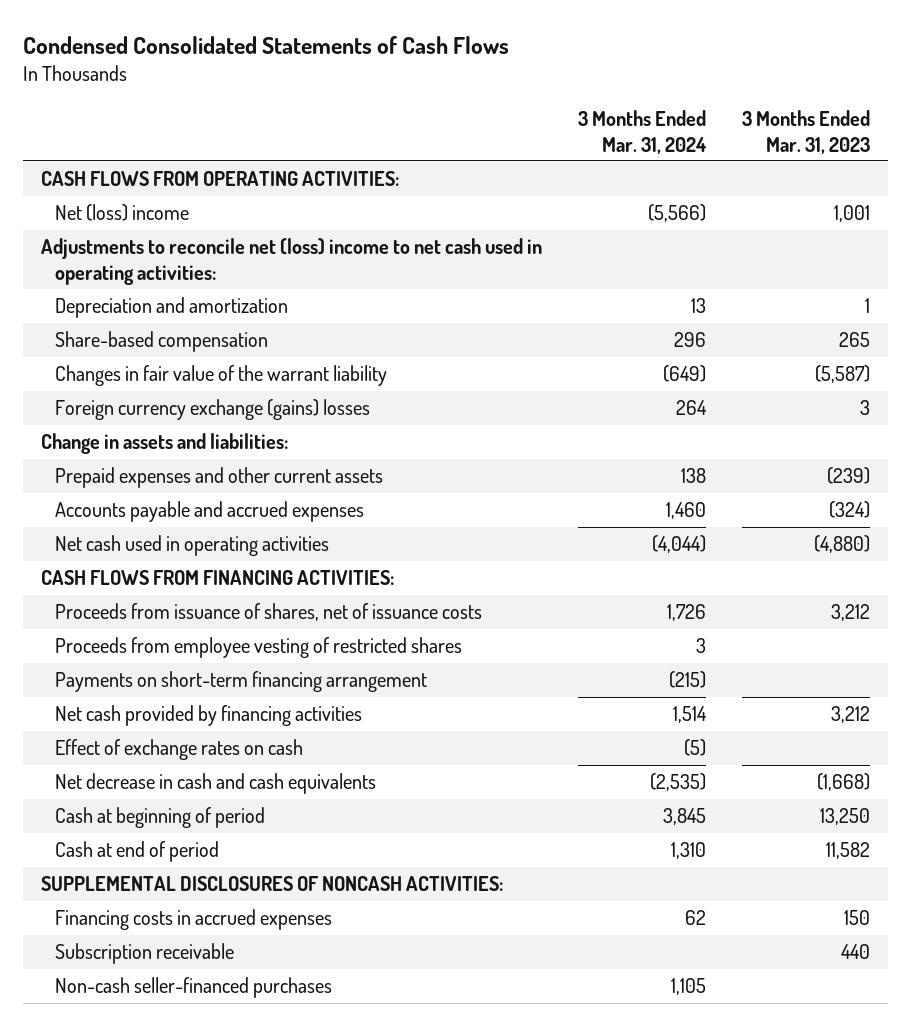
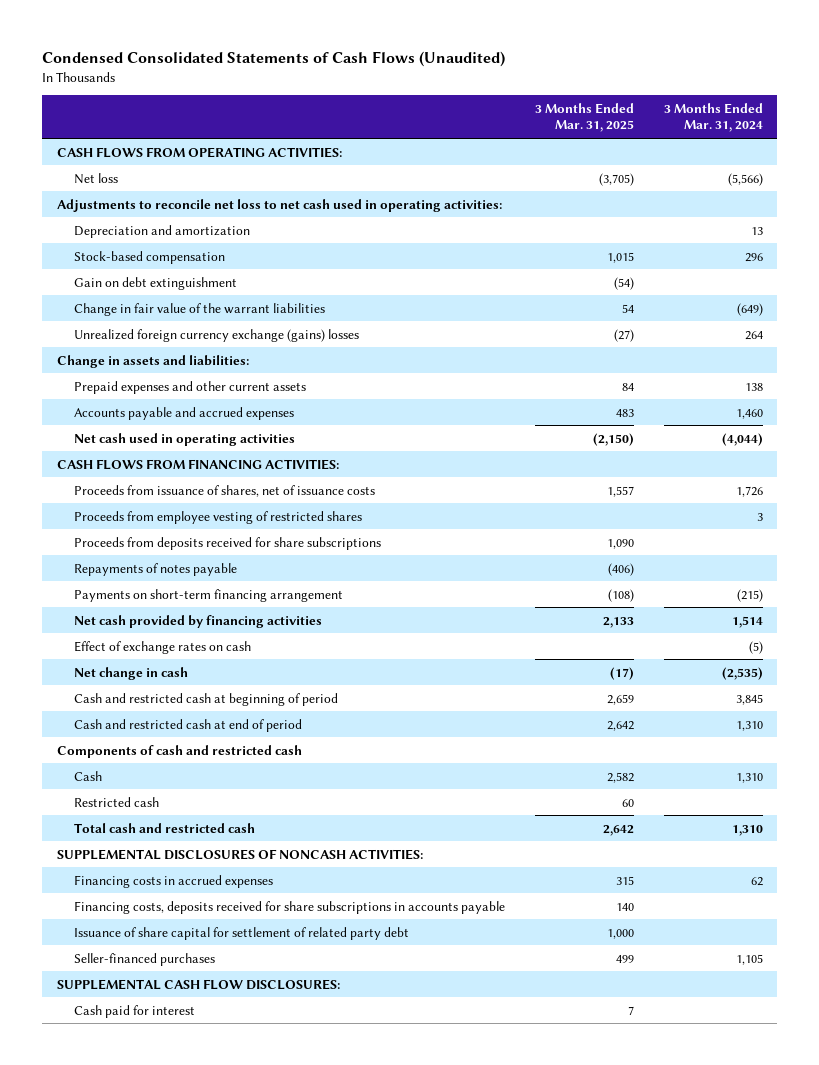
[22,36,509,55] Condensed Consolidated Statements of Cash Flows -> [41,50,505,67] Condensed Consolidated Statements of Cash Flows (Unaudited)
[741,109,870,154] 3 Months Ended Mar. 31, 2023 -> none
none -> [534,102,634,133] 3 Months Ended Mar. 31, 2025
[55,204,190,222] Net (loss) income -> [73,172,118,184] Net loss
[40,238,542,285] Adjustments to reconcile net (loss) income to net cash used in operating activities: -> [56,198,502,212] Adjustments to reconcile net loss to net cash used in operating activities:
[55,331,269,353] Share-based compensation -> [73,250,225,264] Stock-based compensation
none -> [73,276,237,290] Gain on debt extinguishment
[55,365,388,387] Changes in fair value of the warrant liability -> [73,302,325,316] Change in fair value of the warrant liabilities
[55,399,371,421] Foreign currency exchange (gains) losses -> [73,328,359,342] Unrealized foreign currency exchange (gains) losses
none -> [73,536,381,550] Proceeds from deposits received for share subscriptions
none -> [73,562,237,576] Repayments of notes payable
[55,773,377,795] Net decrease in cash and cash equivalents -> [73,666,188,680] Net change in cash
[55,807,266,829] Cash at beginning of period -> [73,692,338,706] Cash and restricted cash at beginning of period
[55,841,220,863] Cash at end of period -> [73,718,302,732] Cash and restricted cash at end of period
none -> [56,744,302,758] Components of cash and restricted cash
none -> [73,770,102,781] Cash
none -> [73,796,159,807] Restricted cash
none -> [73,822,255,833] Total cash and restricted cash
[55,943,235,965] Subscription receivable -> none
none -> [73,900,505,914] Financing costs, deposits received for share subscriptions in accounts payable
none -> [73,926,409,940] Issuance of share capital for settlement of related party debt
[55,977,333,999] Non-cash seller-financed purchases -> [73,952,215,966] Seller-financed purchases
none -> [56,978,340,990] SUPPLEMENTAL CASH FLOW DISCLOSURES:
none -> [73,1004,195,1018] Cash paid for interest

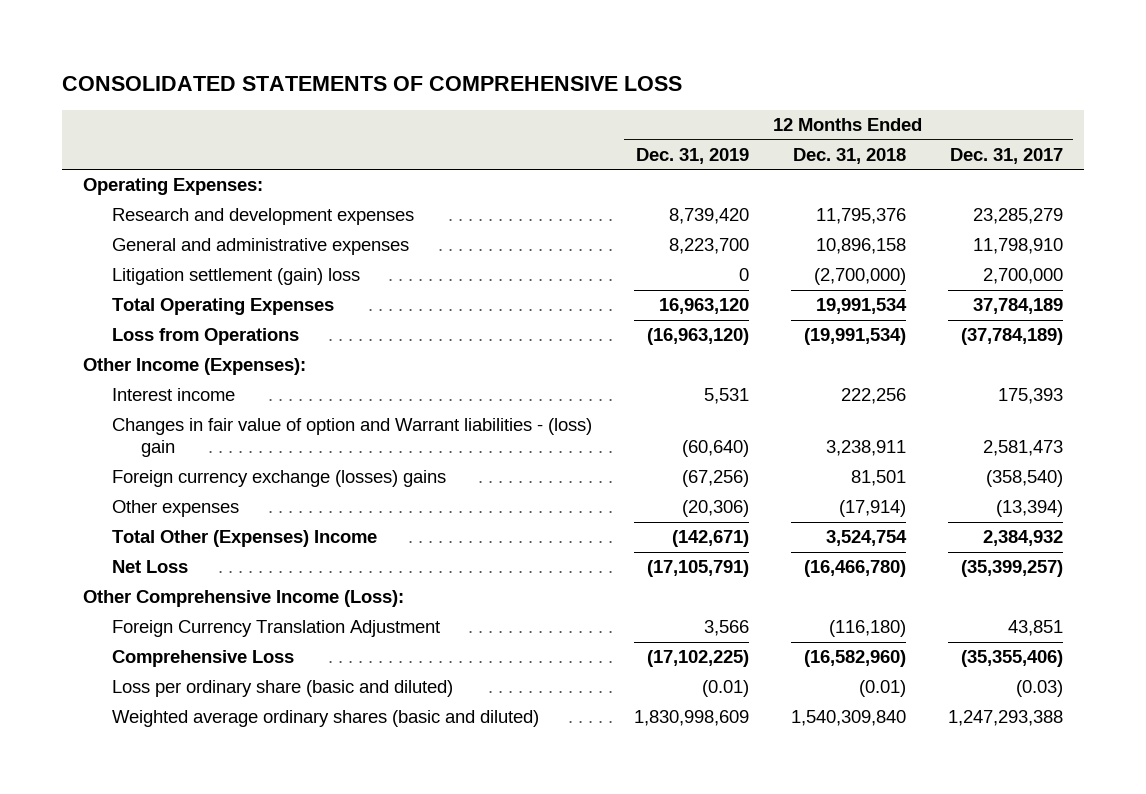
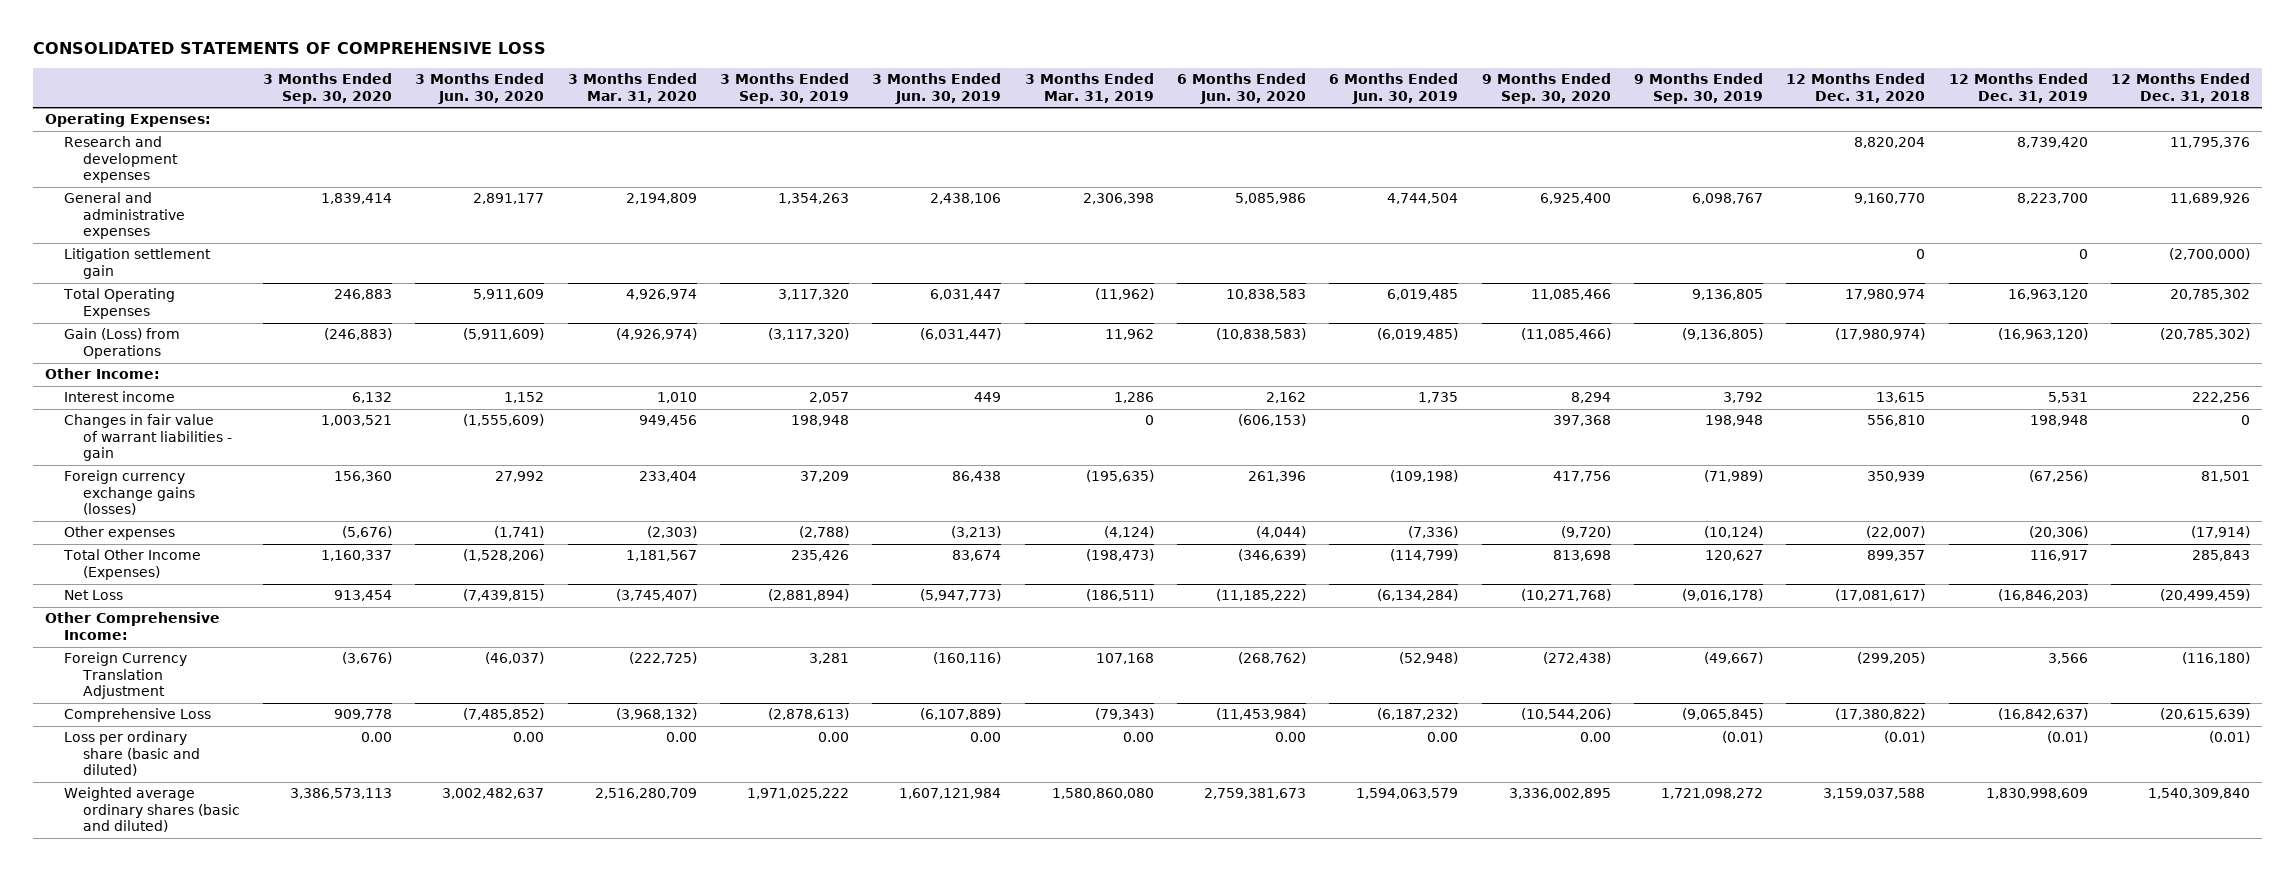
[949,147,1063,164] Dec. 31, 2017 -> none
none -> [262,73,392,104] 3 Months Ended Sep. 30, 2020
none -> [415,73,545,104] 3 Months Ended Jun. 30, 2020
none -> [567,73,697,103] 3 Months Ended Mar. 31, 2020
none -> [719,73,849,104] 3 Months Ended Sep. 30, 2019
none -> [872,73,1002,104] 3 Months Ended Jun. 30, 2019
none -> [1024,73,1154,103] 3 Months Ended Mar. 31, 2019
none -> [1177,73,1307,104] 6 Months Ended Jun. 30, 2020
none -> [1329,73,1459,104] 6 Months Ended Jun. 30, 2019
none -> [1481,73,1611,104] 9 Months Ended Sep. 30, 2020
none -> [1634,73,1764,104] 9 Months Ended Sep. 30, 2019
none -> [1786,73,1926,103] 12 Months Ended Dec. 31, 2020
[815,238,906,255] 10,896,158 -> [2170,193,2251,205] 11,689,926
[112,268,361,286] Litigation settlement (gain) loss -> [63,248,211,279] Litigation settlement gain
[815,298,907,315] 19,991,534 -> [2170,289,2251,301] 20,785,302
[112,328,300,346] Loss from Operations -> [63,328,180,359] Gain (Loss) from Operations
[803,328,906,346] (19,991,534) -> [2160,328,2251,341] (20,785,302)
[83,358,307,376] Other Income (Expenses): -> [44,368,160,380] Other Income:
[112,418,593,458] Changes in fair value of option and Warrant liabilities - (loss) gain -> [63,414,232,462] Changes in fair value of warrant liabilities - gain
[681,440,749,458] (60,640) -> [2029,415,2088,427] 198,948
[825,440,906,457] 3,238,911 -> [2241,415,2251,426] 0
[112,470,447,488] Foreign currency exchange (losses) gains -> [63,470,195,516] Foreign currency exchange gains (losses)
[112,530,378,548] Total Other (Expenses) Income -> [62,549,201,580] Total Other Income (Expenses)
[671,530,749,548] (142,671) -> [2029,550,2088,562] 116,917
[825,530,907,547] 3,524,754 -> [2192,550,2251,562] 285,843
[646,560,749,578] (17,105,791) -> [1997,589,2088,602] (16,846,203)
[803,560,906,578] (16,466,780) -> [2160,589,2251,602] (20,499,459)
[83,590,405,608] Other Comprehensive Income (Loss): -> [44,612,220,640] Other Comprehensive Income:
[646,650,749,668] (17,102,225) -> [1997,708,2088,721] (16,842,637)
[803,650,906,668] (16,582,960) -> [2160,708,2251,721] (20,615,639)

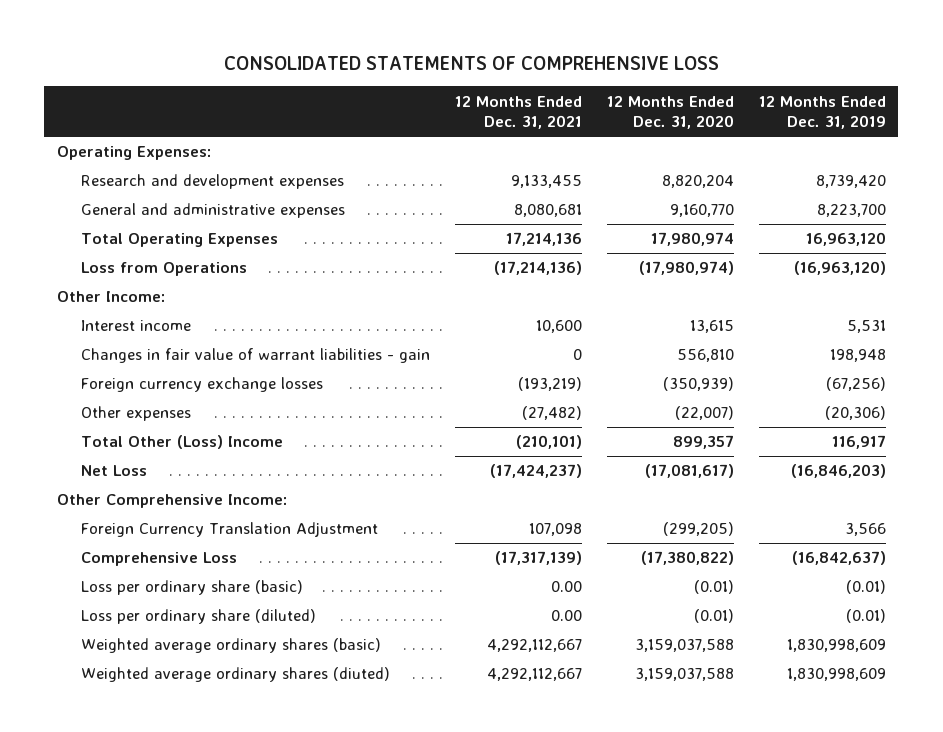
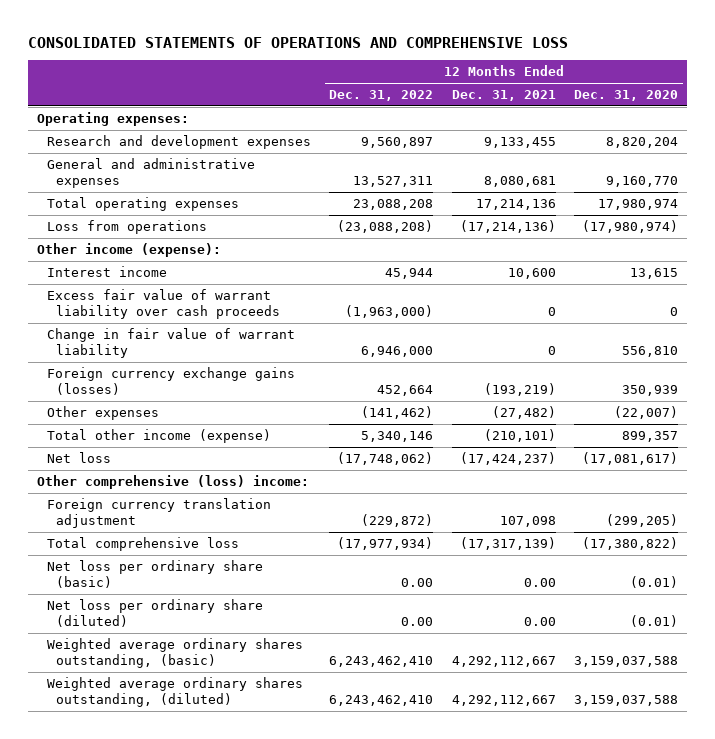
[224,55,720,70] CONSOLIDATED STATEMENTS OF COMPREHENSIVE LOSS -> [28,36,569,48] CONSOLIDATED STATEMENTS OF OPERATIONS AND COMPREHENSIVE LOSS
[758,95,886,130] 12 Months Ended Dec. 31, 2019 -> none
none -> [329,90,434,102] Dec. 31, 2022
[56,146,211,161] Operating Expenses: -> [37,111,190,126] Operating expenses:
[81,233,279,248] Total Operating Expenses -> [46,196,239,211] Total operating expenses
[81,262,248,277] Loss from Operations -> [46,219,207,234] Loss from operations
[56,291,165,303] Other Income: -> [37,242,222,257] Other income (expense):
none -> [46,288,281,320] Excess fair value of warrant liability over cash proceeds
[81,348,431,364] Changes in fair value of warrant liabilities - gain -> [46,327,295,359] Change in fair value of warrant liability
[81,377,324,393] Foreign currency exchange losses -> [46,366,295,396] Foreign currency exchange gains (losses)
[662,377,734,392] (350,939) -> [622,385,679,397] 350,939
[81,435,284,450] Total Other (Loss) Income -> [46,428,271,443] Total other income (expense)
[81,465,148,477] Net Loss -> [46,451,111,463] Net loss
[56,494,287,509] Other Comprehensive Income: -> [37,474,310,489] Other comprehensive (loss) income:
[81,522,379,538] Foreign Currency Translation Adjustment -> [46,497,271,529] Foreign currency translation adjustment
[81,552,238,567] Comprehensive Loss -> [46,536,239,551] Total comprehensive loss
[81,580,304,596] Loss per ordinary share (basic) -> [46,559,263,589] Net loss per ordinary share (basic)
[81,609,317,625] Loss per ordinary share (diluted) -> [46,598,263,628] Net loss per ordinary share (diluted)
[81,638,382,654] Weighted average ordinary shares (basic) -> [46,637,303,669] Weighted average ordinary shares outstanding, (basic)
[81,667,391,683] Weighted average ordinary shares (diuted) -> [46,676,303,708] Weighted average ordinary shares outstanding, (diluted)

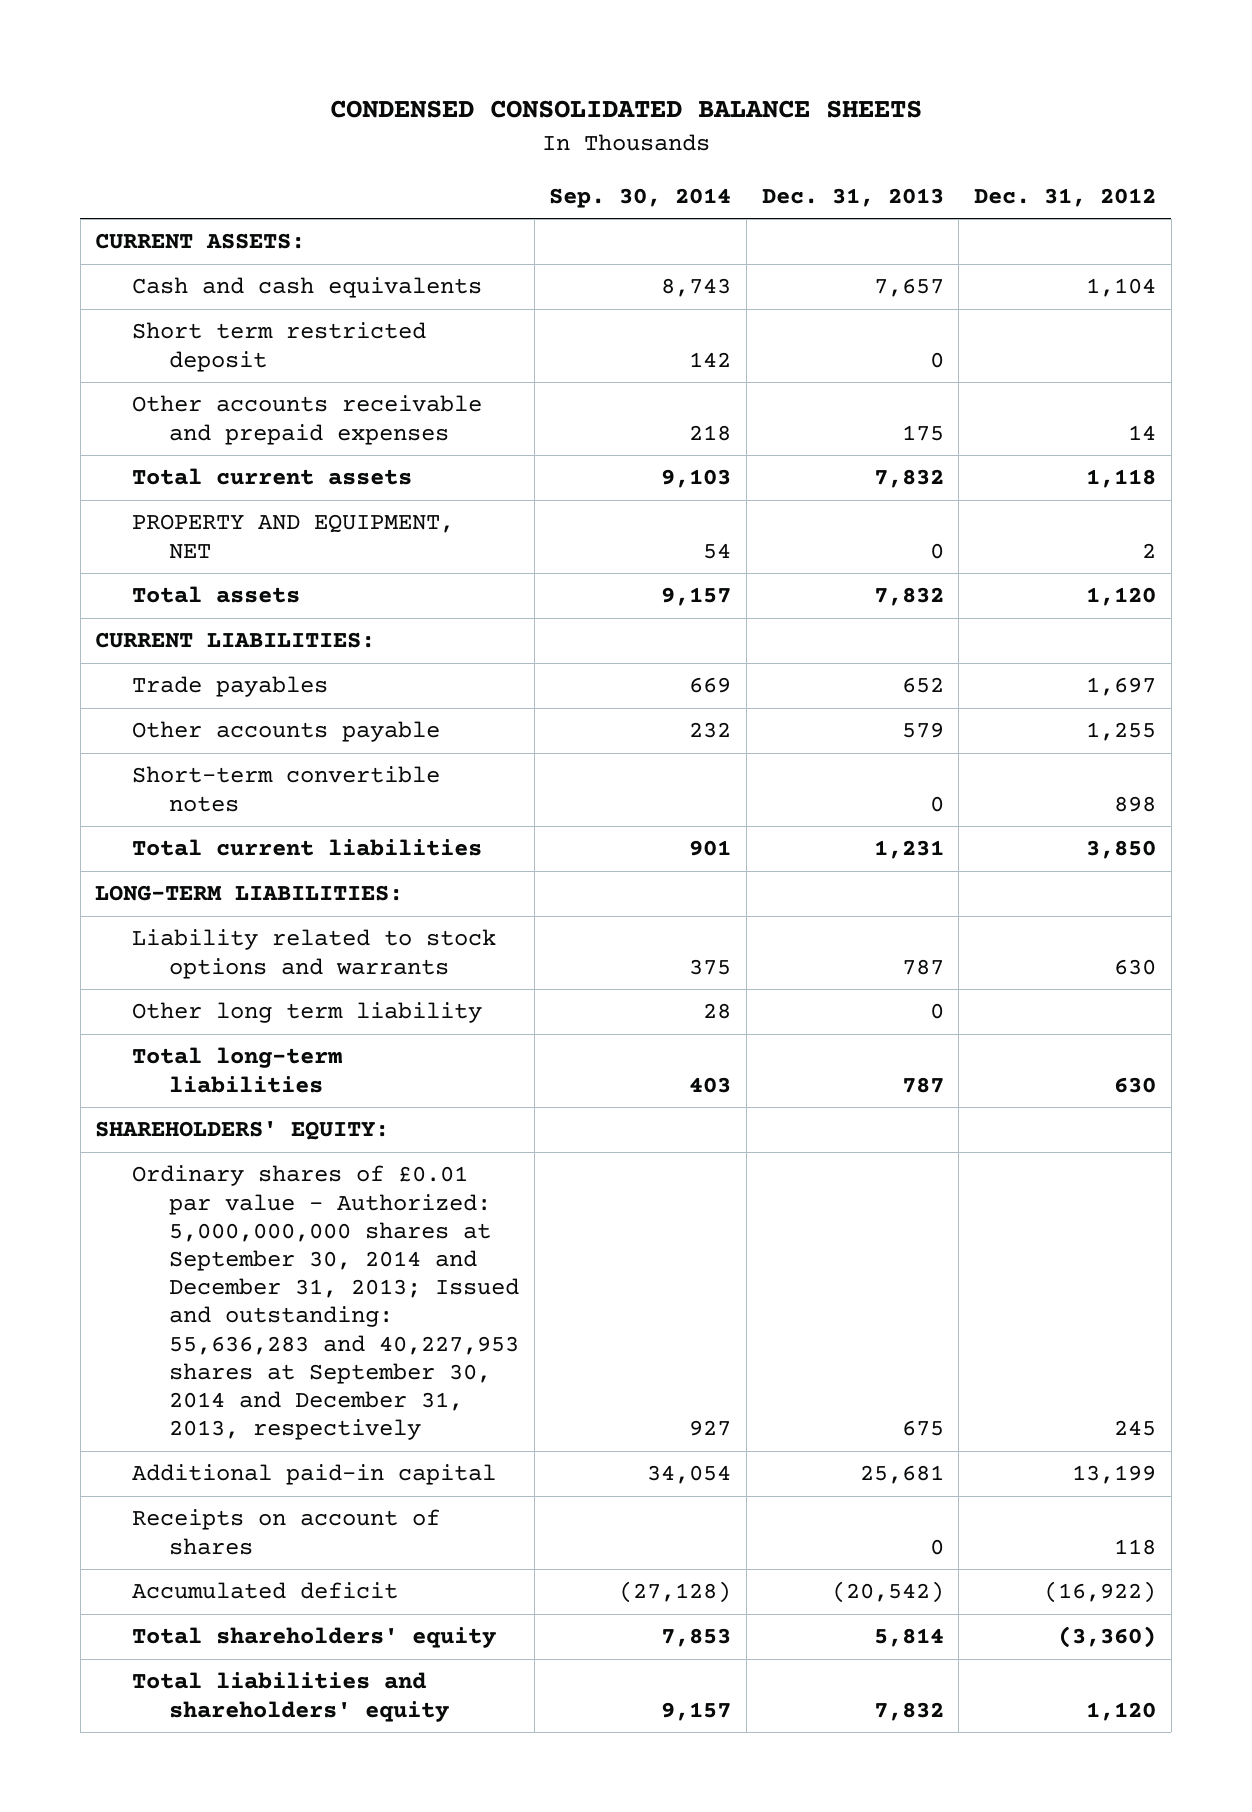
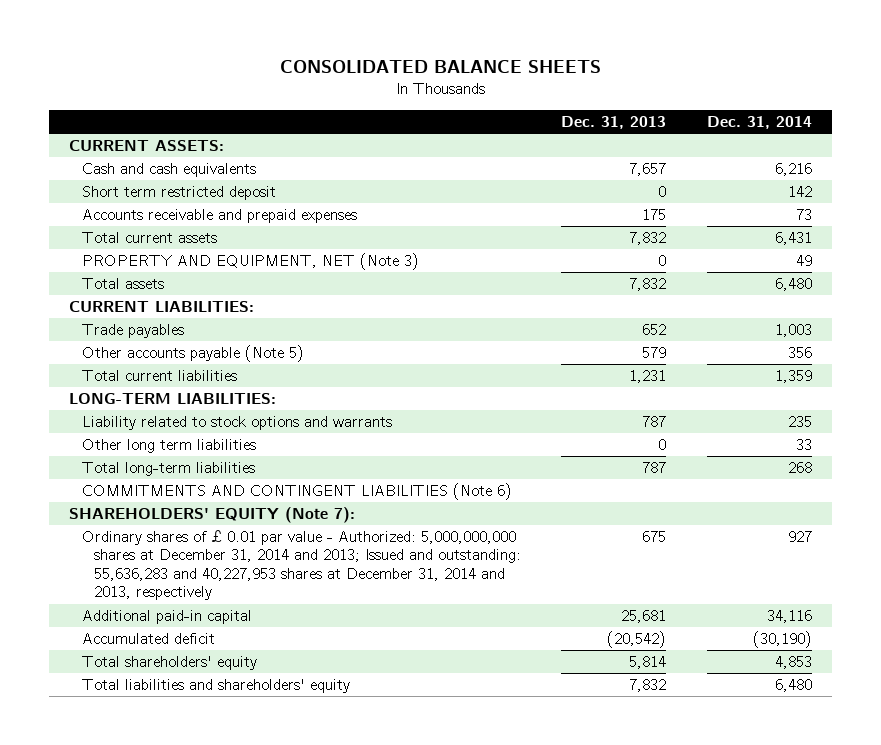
[329,100,922,119] CONDENSED CONSOLIDATED BALANCE SHEETS -> [279,60,601,74] CONSOLIDATED BALANCE SHEETS
[549,187,732,208] Sep. 30, 2014 -> none
[974,187,1157,207] Dec. 31, 2012 -> none
none -> [706,115,812,129] Dec. 31, 2014
[132,395,483,445] Other accounts receivable and prepaid expenses -> [81,208,357,223] Accounts receivable and prepaid expenses
[132,514,455,559] PROPERTY AND EQUIPMENT, NET -> [81,252,419,270] PROPERTY AND EQUIPMENT, NET (Note 3)
[132,766,441,812] Short-term convertible notes -> none
[132,721,441,743] Other accounts payable -> [81,344,304,362] Other accounts payable (Note 5)
[132,1002,483,1024] Other long term liability -> [81,438,256,453] Other long term liabilities
none -> [81,482,512,500] COMMITMENTS AND CONTINGENT LIABILITIES (Note 6)
[95,1121,390,1141] SHAREHOLDERS' EQUITY: -> [69,506,356,523] SHAREHOLDERS' EQUITY (Note 7):
[132,1165,519,1441] Ordinary shares of £0.01 par value - Authorized: 5,000,000,000 shares at September 30, 2014 and December 31, 2013; Issued and outstanding: 55,636,283 and 40,227,953 shares at September 30, 2014 and December 31, 2013, respectively -> [81,529,521,601] Ordinary shares of £ 0.01 par value - Authorized: 5,000,000,000 shares at December 31, 2014 and 2013; Issued and outstanding: 55,636,283 and 40,227,953 shares at December 31, 2014 and 2013, respectively
[132,1509,441,1555] Receipts on account of shares -> none

